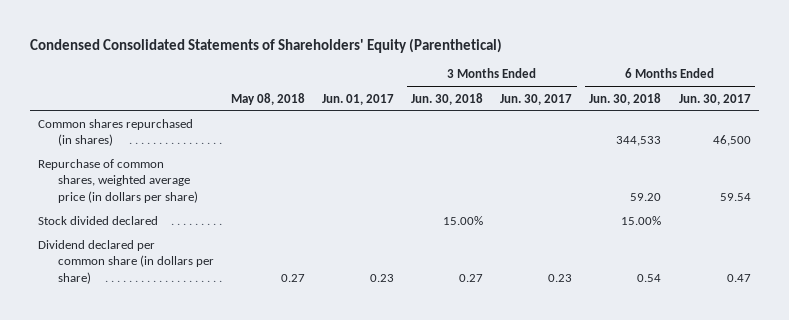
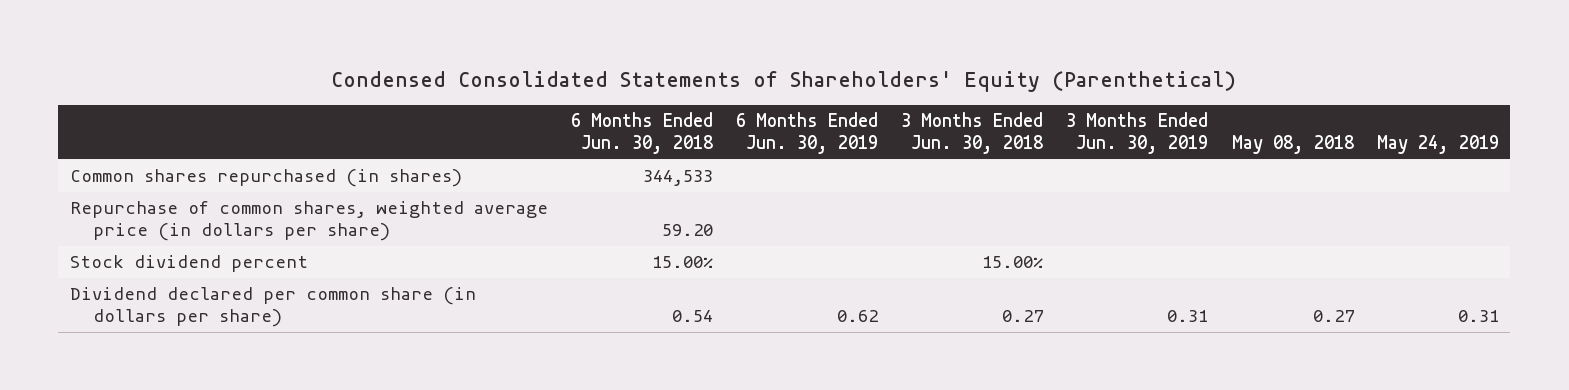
[321,93,394,105] Jun. 01, 2017 -> none
[500,93,573,105] Jun. 30, 2017 -> none
[678,93,751,105] Jun. 30, 2017 -> none
none -> [736,112,879,155] 6 Months Ended Jun. 30, 2019
none -> [1066,112,1209,155] 3 Months Ended Jun. 30, 2019
none -> [1376,135,1499,155] May 24, 2019
[38,216,159,226] Stock divided declared -> [69,255,308,273] Stock dividend percent

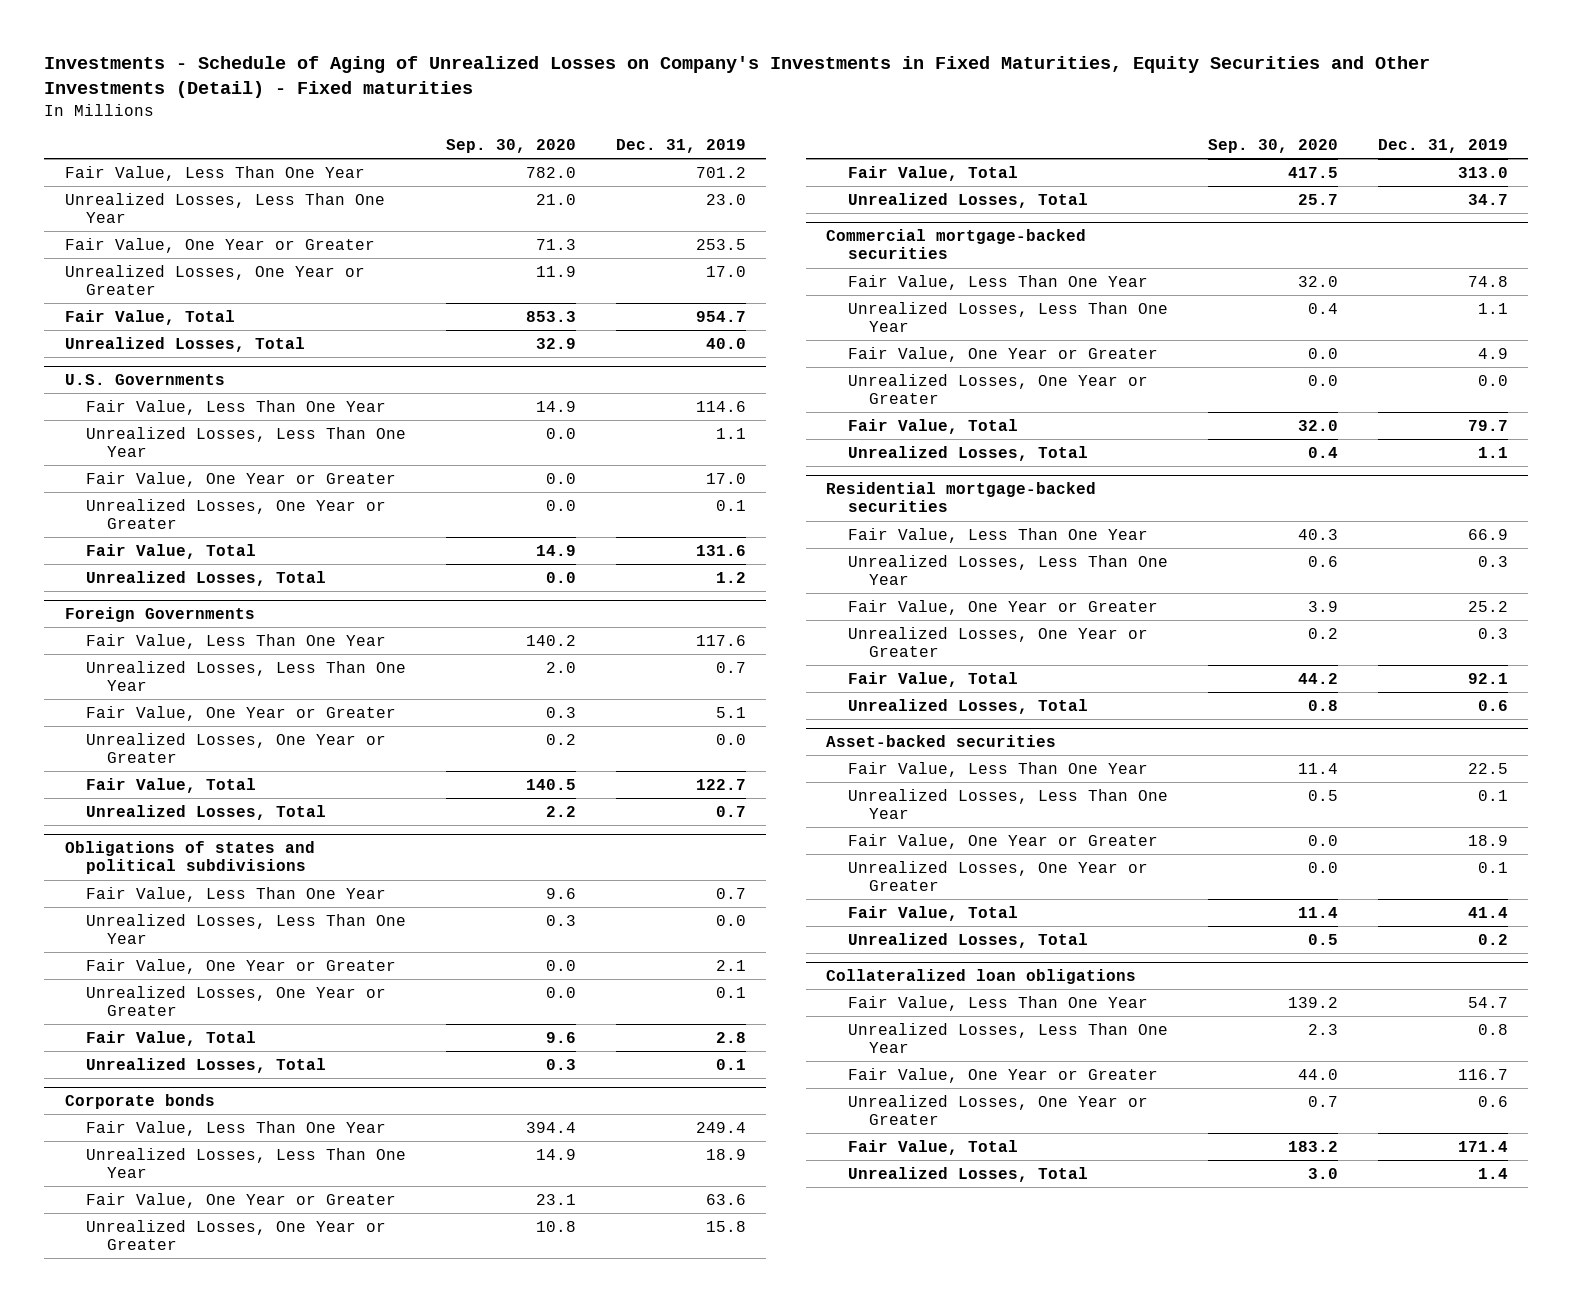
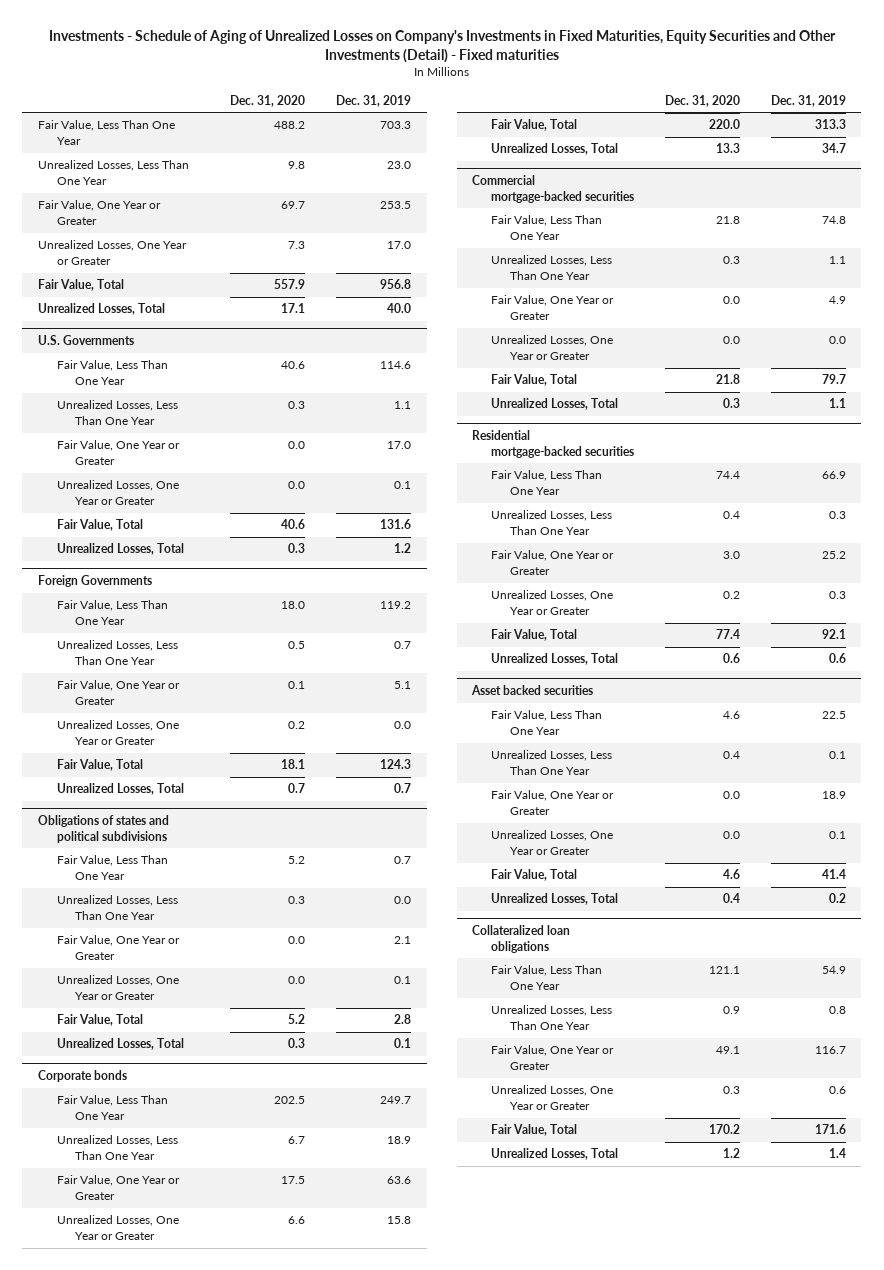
[445,139,576,154] Sep. 30, 2020 -> none
none -> [230,94,306,107] Dec. 31, 2020
[696,166,747,178] 701.2 -> [380,121,412,130] 703.3
[696,310,747,322] 954.7 -> [380,279,412,290] 956.8
[696,634,747,646] 117.6 -> [380,601,412,610] 119.2
[696,778,747,790] 122.7 -> [380,759,412,770] 124.3
[696,1121,747,1133] 249.4 -> [380,1096,412,1105] 249.7
[1457,166,1508,178] 313.0 -> [814,119,846,130] 313.3
[826,734,1057,747] Asset-backed securities -> [471,685,594,696] Asset backed securities
[1467,996,1508,1008] 54.7 -> [821,966,846,975] 54.9
[1457,1140,1508,1152] 171.4 -> [814,1124,846,1135] 171.6

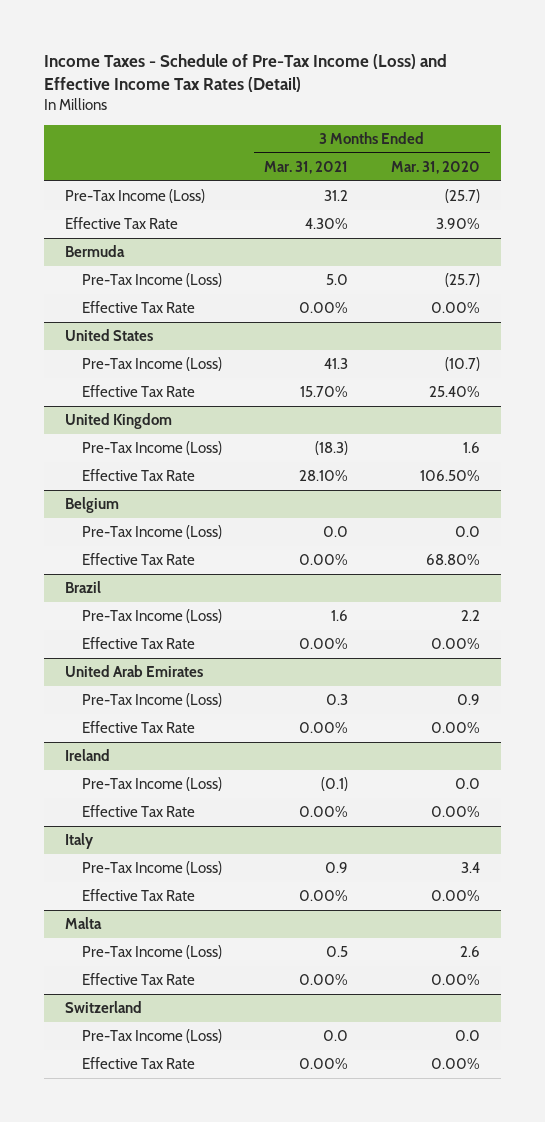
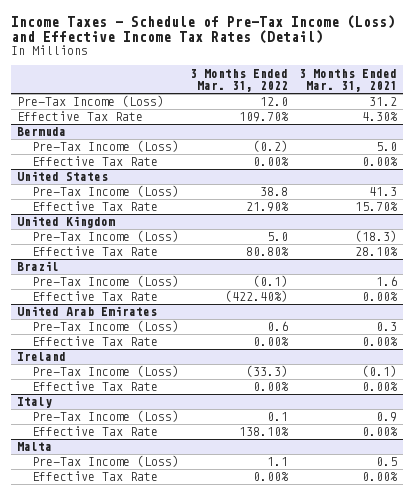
[390,161,480,175] Mar. 31, 2020 -> none
none -> [189,68,288,93] 3 Months Ended Mar. 31, 2022
[65,497,120,514] Belgium -> none
[82,525,223,540] Pre-Tax Income (Loss) -> none
[82,553,196,566] Effective Tax Rate -> none
[65,1001,143,1014] Switzerland -> none
[82,1029,223,1044] Pre-Tax Income (Loss) -> none
[82,1057,196,1070] Effective Tax Rate -> none

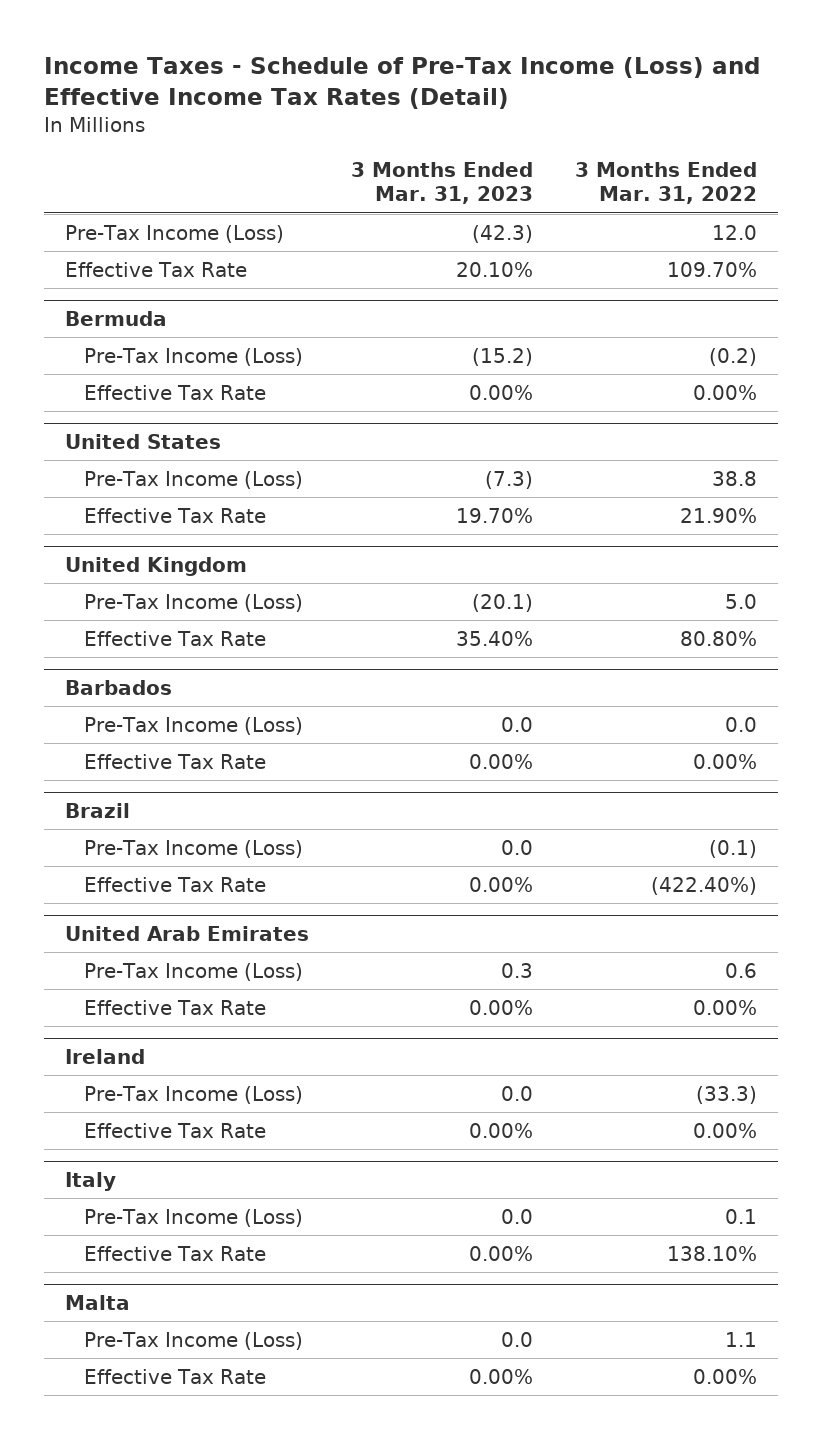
[298,68,397,93] 3 Months Ended Mar. 31, 2021 -> none
none -> [350,162,533,205] 3 Months Ended Mar. 31, 2023
none -> [64,679,172,695] Barbados
none -> [84,716,304,735] Pre-Tax Income (Loss)
none -> [84,753,267,769] Effective Tax Rate

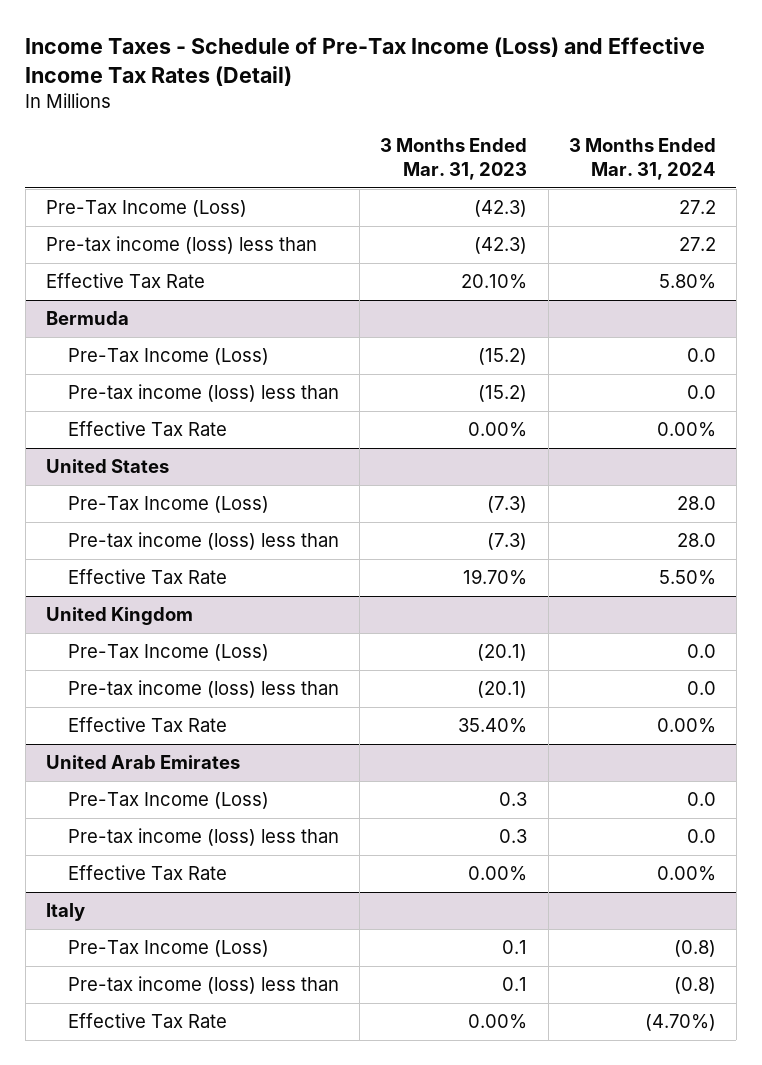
[574,162,757,205] 3 Months Ended Mar. 31, 2022 -> none
none -> [568,138,716,181] 3 Months Ended Mar. 31, 2024
none -> [46,236,318,255] Pre-tax income (loss) less than
none -> [67,384,339,403] Pre-tax income (loss) less than
none -> [67,532,339,551] Pre-tax income (loss) less than
none -> [67,680,339,699] Pre-tax income (loss) less than
[64,679,172,695] Barbados -> none
[84,716,304,735] Pre-Tax Income (Loss) -> none
[84,753,267,769] Effective Tax Rate -> none
[64,802,130,818] Brazil -> none
[84,839,304,858] Pre-Tax Income (Loss) -> none
[84,876,267,892] Effective Tax Rate -> none
[84,999,267,1015] Effective Tax Rate -> none
[64,1048,145,1064] Ireland -> none
[84,1085,304,1104] Pre-Tax Income (Loss) -> [67,828,339,847] Pre-tax income (loss) less than
[500,1085,533,1101] 0.0 -> [499,829,528,844] 0.3
[84,1245,267,1261] Effective Tax Rate -> none
[64,1294,130,1310] Malta -> none
[500,1208,533,1224] 0.0 -> [502,940,528,955] 0.1
[84,1331,304,1350] Pre-Tax Income (Loss) -> [67,976,339,995] Pre-tax income (loss) less than
[500,1331,533,1347] 0.0 -> [502,977,528,992] 0.1

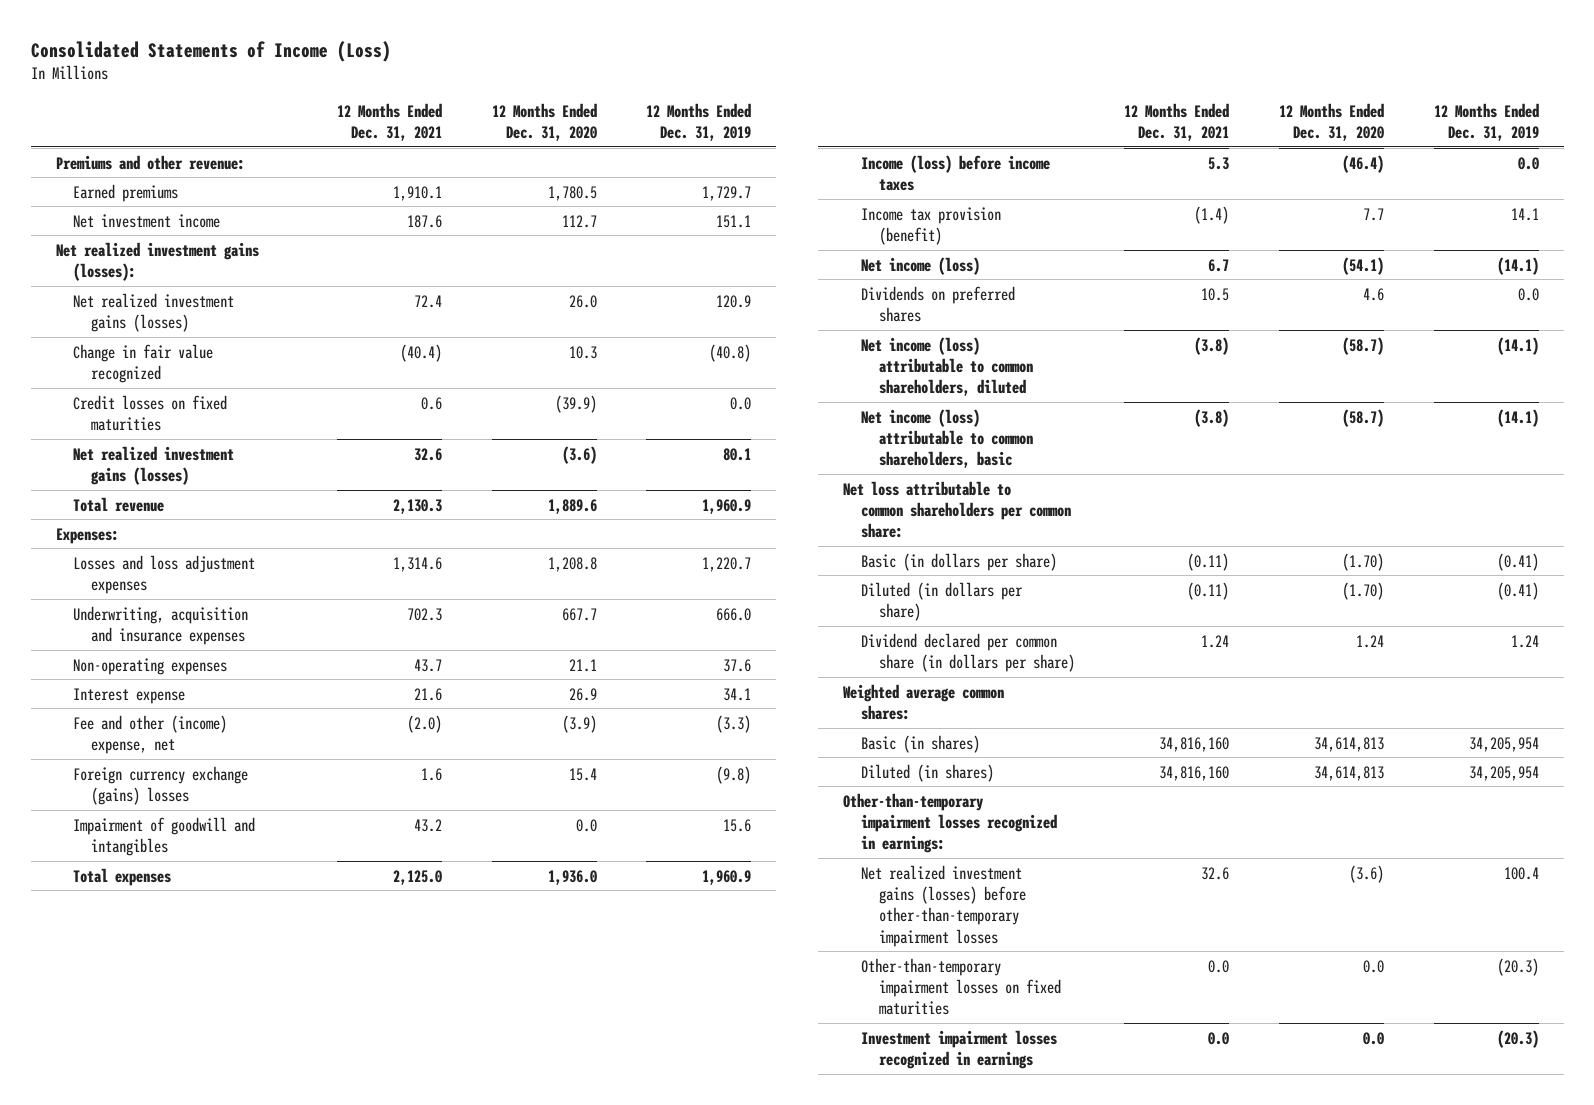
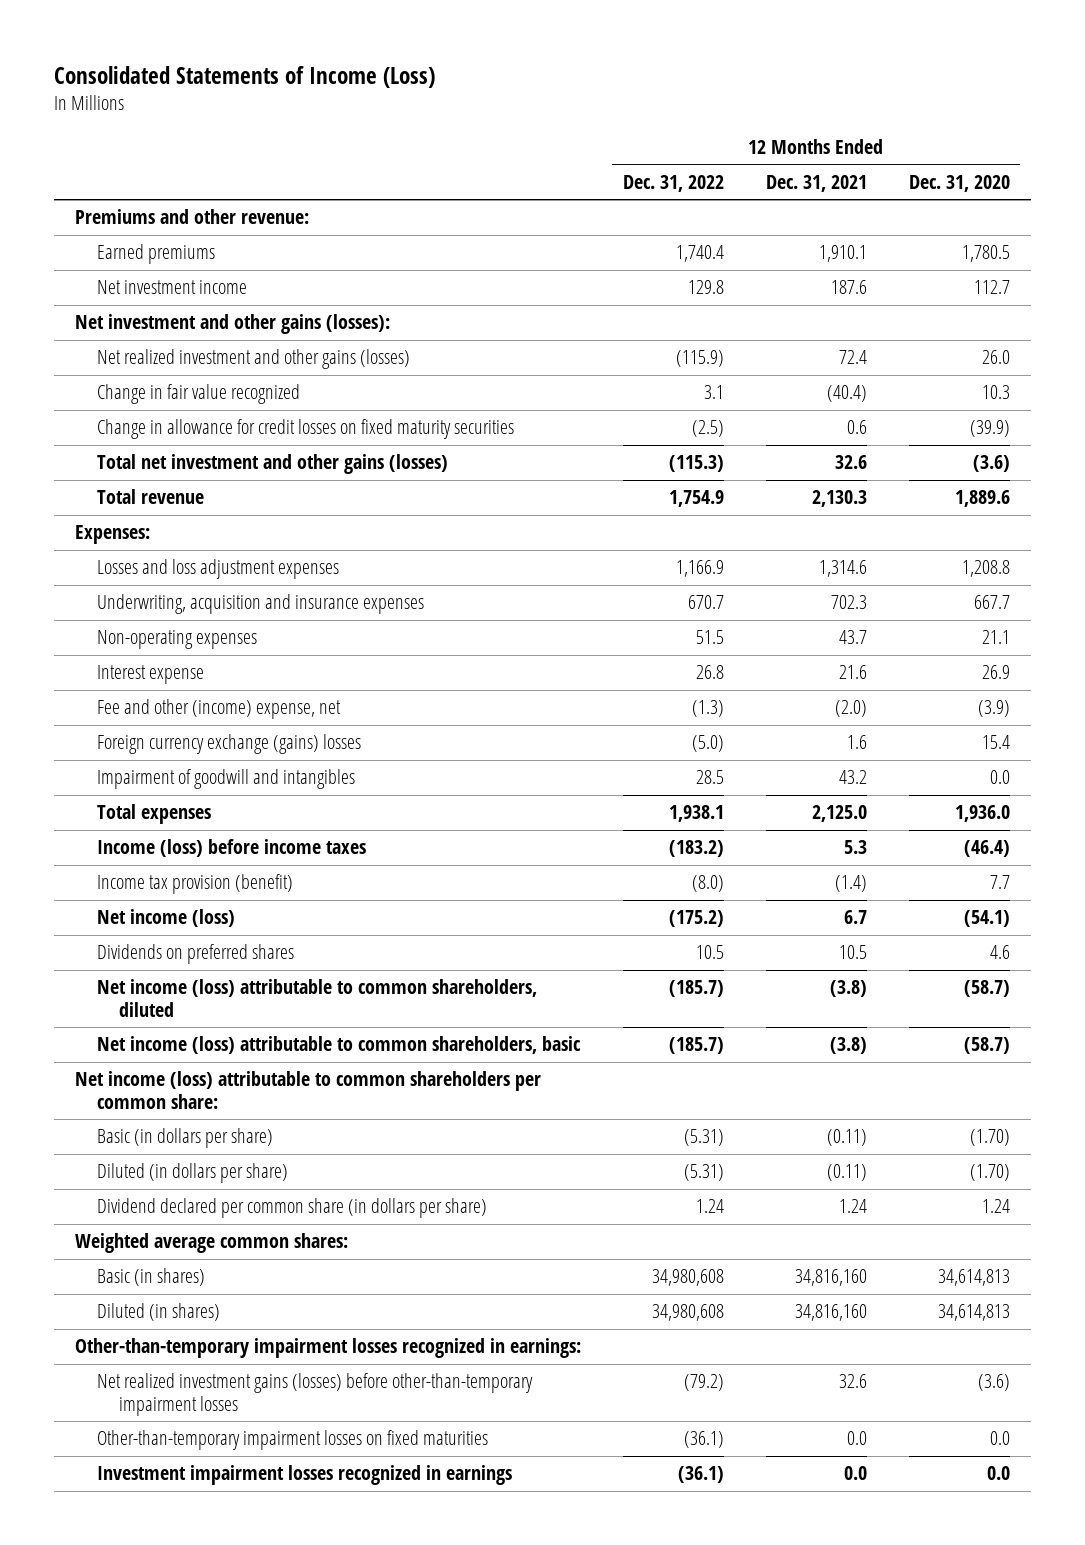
[646,102,752,142] 12 Months Ended Dec. 31, 2019 -> none
none -> [622,174,724,192] Dec. 31, 2022
[55,241,259,281] Net realized investment gains (losses): -> [74,314,390,335] Net investment and other gains (losses):
[73,292,235,332] Net realized investment gains (losses) -> [97,349,411,370] Net realized investment and other gains (losses)
[73,394,228,431] Credit losses on fixed maturities -> [97,419,515,440] Change in allowance for credit losses on fixed maturity securities
[73,445,235,485] Net realized investment gains (losses) -> [97,454,449,475] Total net investment and other gains (losses)
[843,480,1071,539] Net loss attributable to common shareholders per common share: -> [74,1071,541,1110] Net income (loss) attributable to common shareholders per common share:

